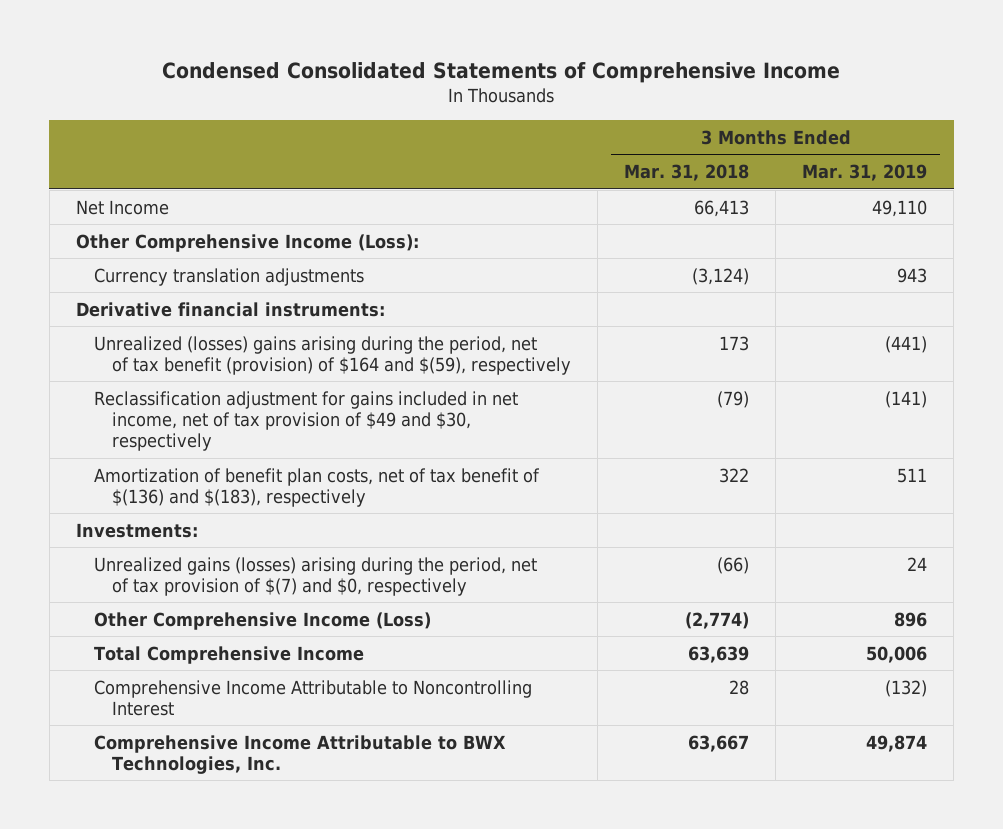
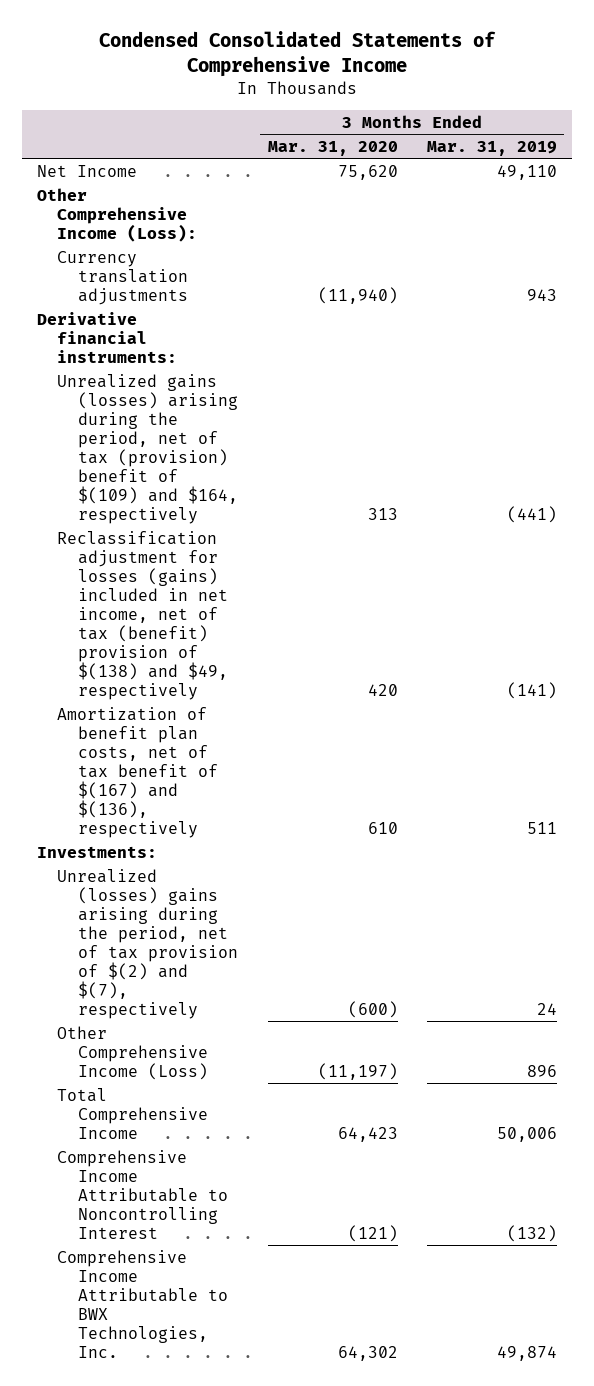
[624,164,750,182] Mar. 31, 2018 -> none
none -> [267,140,398,156] Mar. 31, 2020
[93,335,572,376] Unrealized (losses) gains arising during the period, net of tax benefit (provision) of $164 and $(59), respectively -> [57,373,239,524] Unrealized gains (losses) arising during the period, net of tax (provision) benefit of $(109) and $164, respectively
[93,390,518,452] Reclassification adjustment for gains included in net income, net of tax provision of $49 and $30, respectively -> [57,530,229,700] Reclassification adjustment for losses (gains) included in net income, net of tax (benefit) provision of $(138) and $49, respectively
[93,467,540,508] Amortization of benefit plan costs, net of tax benefit of $(136) and $(183), respectively -> [57,706,219,838] Amortization of benefit plan costs, net of tax benefit of $(167) and $(136), respectively
[93,556,537,597] Unrealized gains (losses) arising during the period, net of tax provision of $(7) and $0, respectively -> [57,868,239,1019] Unrealized (losses) gains arising during the period, net of tax provision of $(2) and $(7), respectively

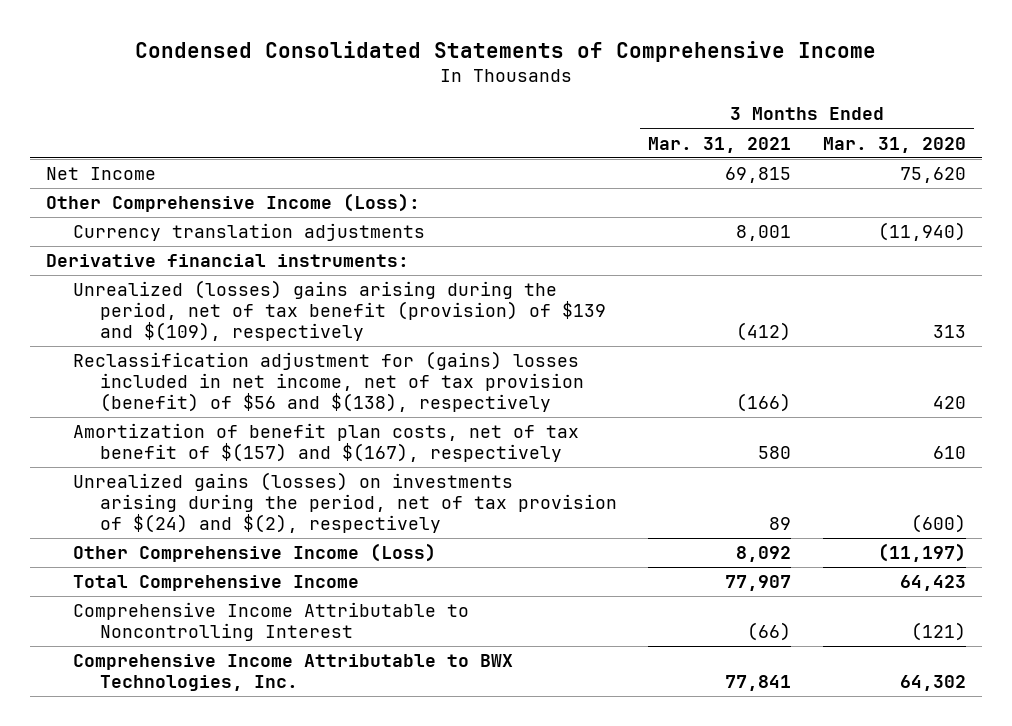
[426,140,557,156] Mar. 31, 2019 -> none
none -> [648,136,792,153] Mar. 31, 2021
[36,845,157,858] Investments: -> none
[57,373,239,524] Unrealized gains (losses) arising during the period, net of tax (provision) benefit of $(109) and $164, respectively -> [72,280,606,341] Unrealized (losses) gains arising during the period, net of tax benefit (provision) of $139 and $(109), respectively
[57,530,229,700] Reclassification adjustment for losses (gains) included in net income, net of tax (benefit) provision of $(138) and $49, respectively -> [72,351,584,412] Reclassification adjustment for (gains) losses included in net income, net of tax provision (benefit) of $56 and $(138), respectively
[57,706,219,838] Amortization of benefit plan costs, net of tax benefit of $(167) and $(136), respectively -> [72,423,579,462] Amortization of benefit plan costs, net of tax benefit of $(157) and $(167), respectively
[57,868,239,1019] Unrealized (losses) gains arising during the period, net of tax provision of $(2) and $(7), respectively -> [72,472,617,533] Unrealized gains (losses) on investments arising during the period, net of tax provision of $(24) and $(2), respectively

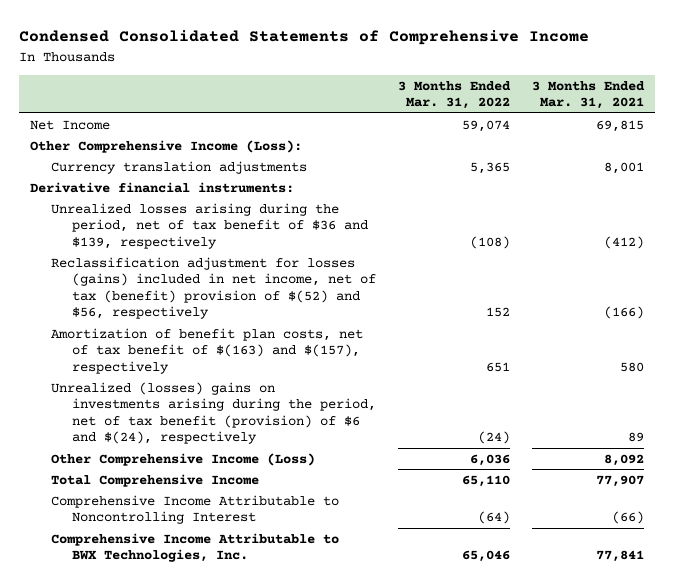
[822,136,966,153] Mar. 31, 2020 -> none
none -> [397,80,511,110] 3 Months Ended Mar. 31, 2022
[72,280,606,341] Unrealized (losses) gains arising during the period, net of tax benefit (provision) of $139 and $(109), respectively -> [50,202,368,249] Unrealized losses arising during the period, net of tax benefit of $36 and $139, respectively
[72,351,584,412] Reclassification adjustment for (gains) losses included in net income, net of tax provision (benefit) of $56 and $(138), respectively -> [50,256,376,320] Reclassification adjustment for losses (gains) included in net income, net of tax (benefit) provision of $(52) and $56, respectively
[72,423,579,462] Amortization of benefit plan costs, net of tax benefit of $(157) and $(167), respectively -> [50,327,363,374] Amortization of benefit plan costs, net of tax benefit of $(163) and $(157), respectively
[72,472,617,533] Unrealized gains (losses) on investments arising during the period, net of tax provision of $(24) and $(2), respectively -> [50,381,376,445] Unrealized (losses) gains on investments arising during the period, net of tax benefit (provision) of $6 and $(24), respectively

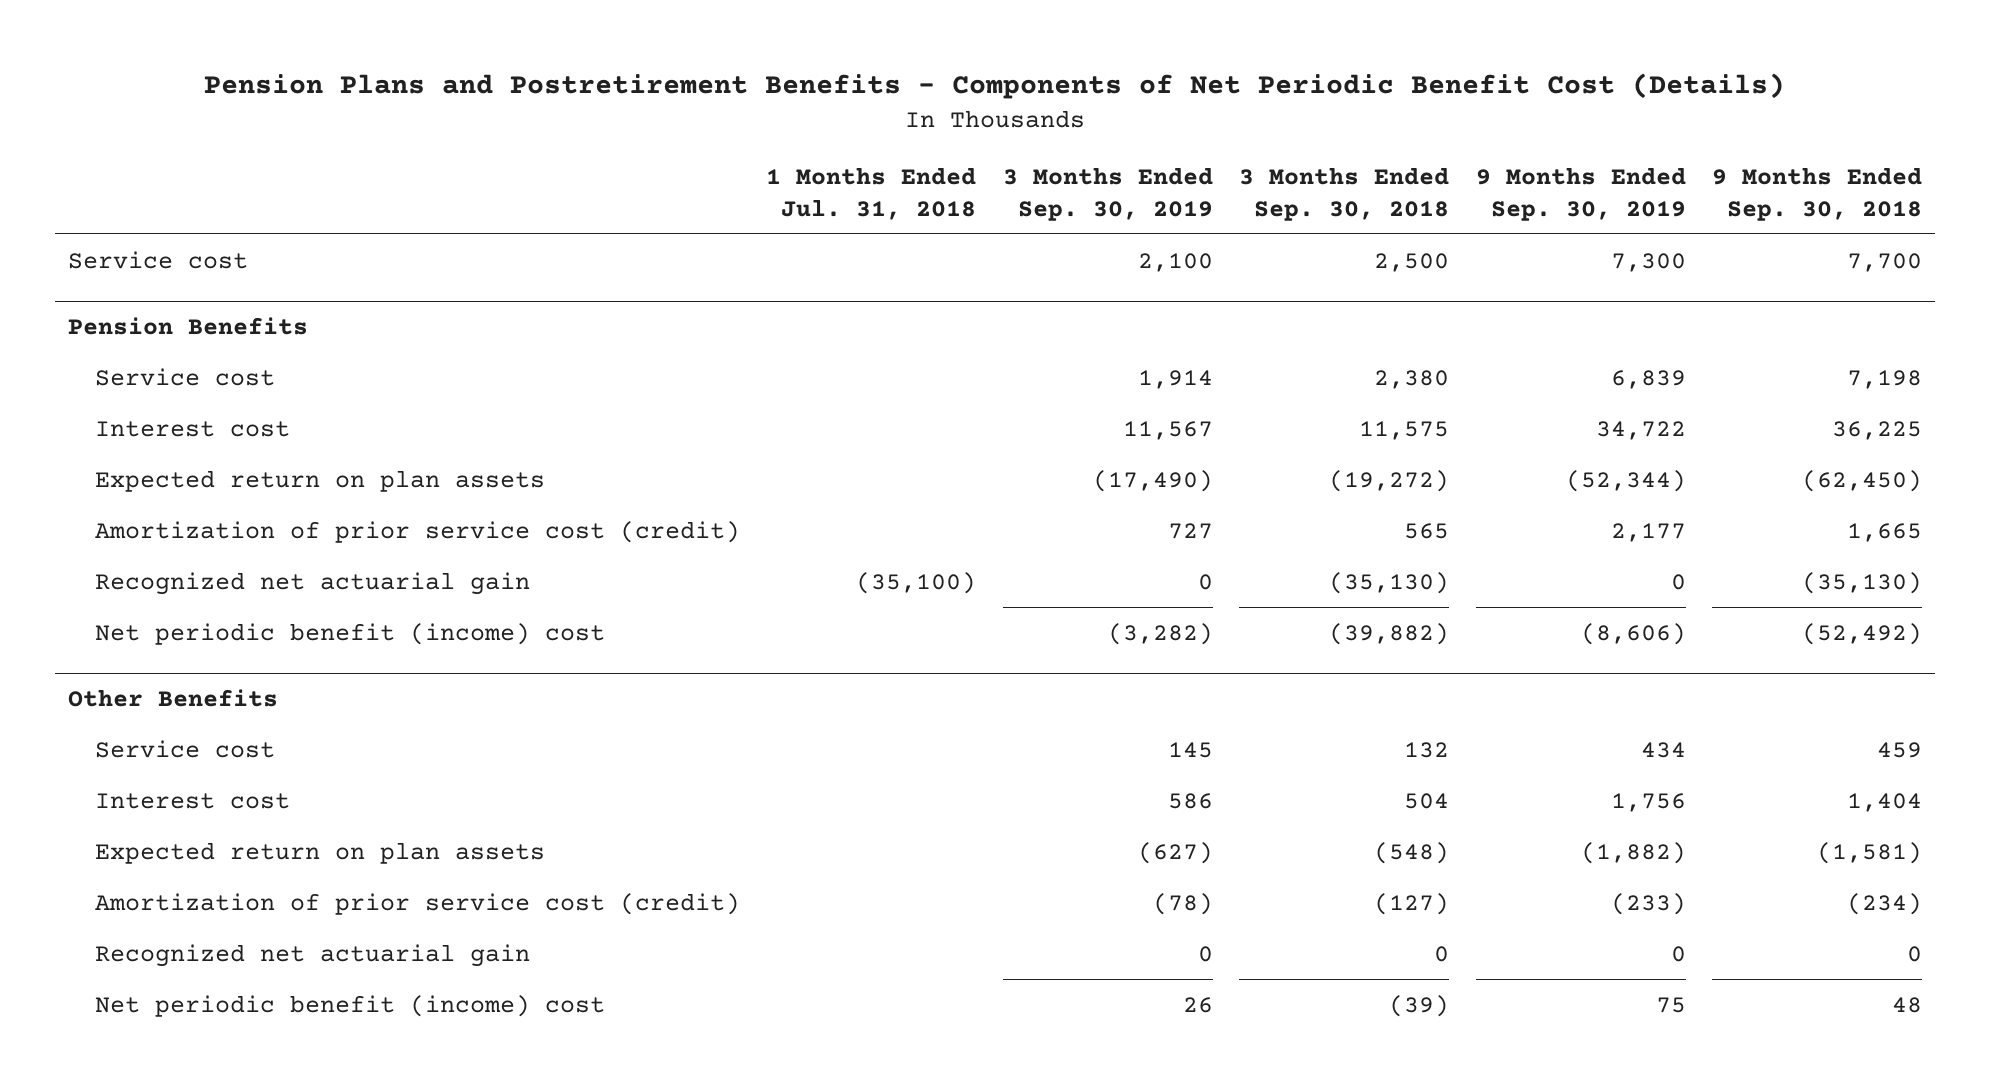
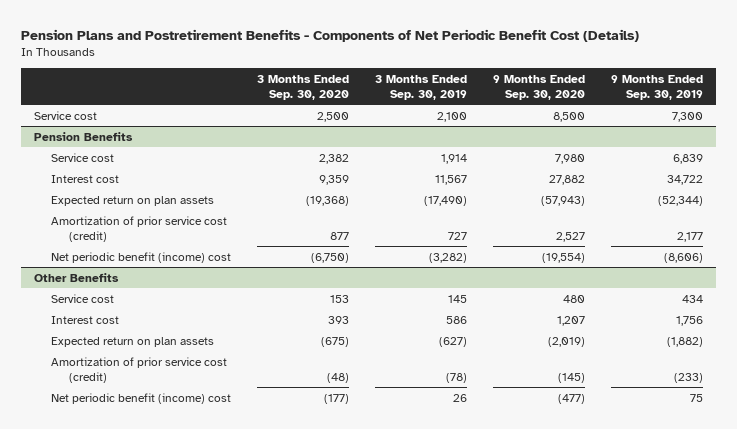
[766,167,977,220] 1 Months Ended Jul. 31, 2018 -> none
[1239,167,1450,221] 3 Months Ended Sep. 30, 2018 -> none
[1712,167,1923,221] 9 Months Ended Sep. 30, 2018 -> none
none -> [257,74,350,100] 3 Months Ended Sep. 30, 2020
none -> [492,74,585,100] 9 Months Ended Sep. 30, 2020
[94,571,530,595] Recognized net actuarial gain -> none
[94,943,530,967] Recognized net actuarial gain -> none

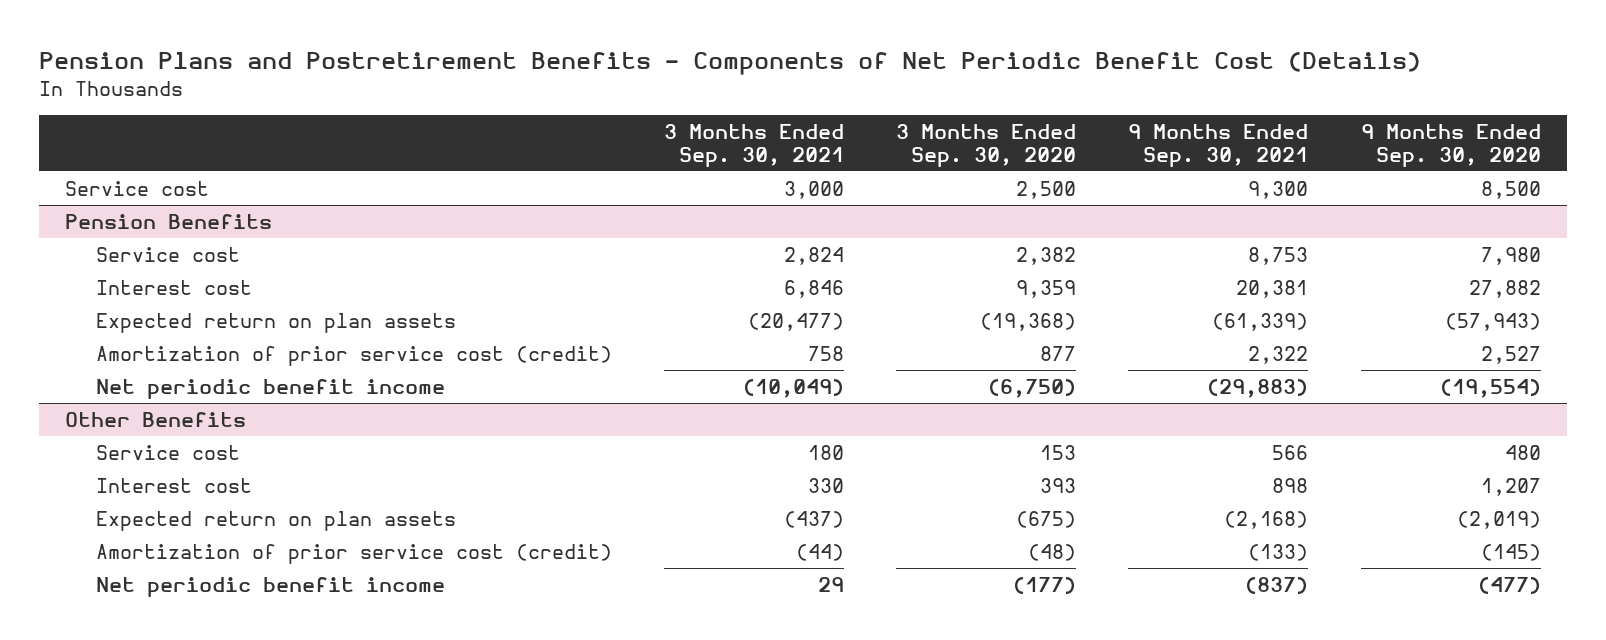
[375,74,468,100] 3 Months Ended Sep. 30, 2019 -> none
[610,74,703,100] 9 Months Ended Sep. 30, 2019 -> none
none -> [663,124,844,167] 3 Months Ended Sep. 30, 2021
none -> [1128,124,1309,167] 9 Months Ended Sep. 30, 2021
[51,251,232,263] Net periodic benefit (income) cost -> [95,378,445,399] Net periodic benefit income
[51,392,232,404] Net periodic benefit (income) cost -> [95,576,445,597] Net periodic benefit income

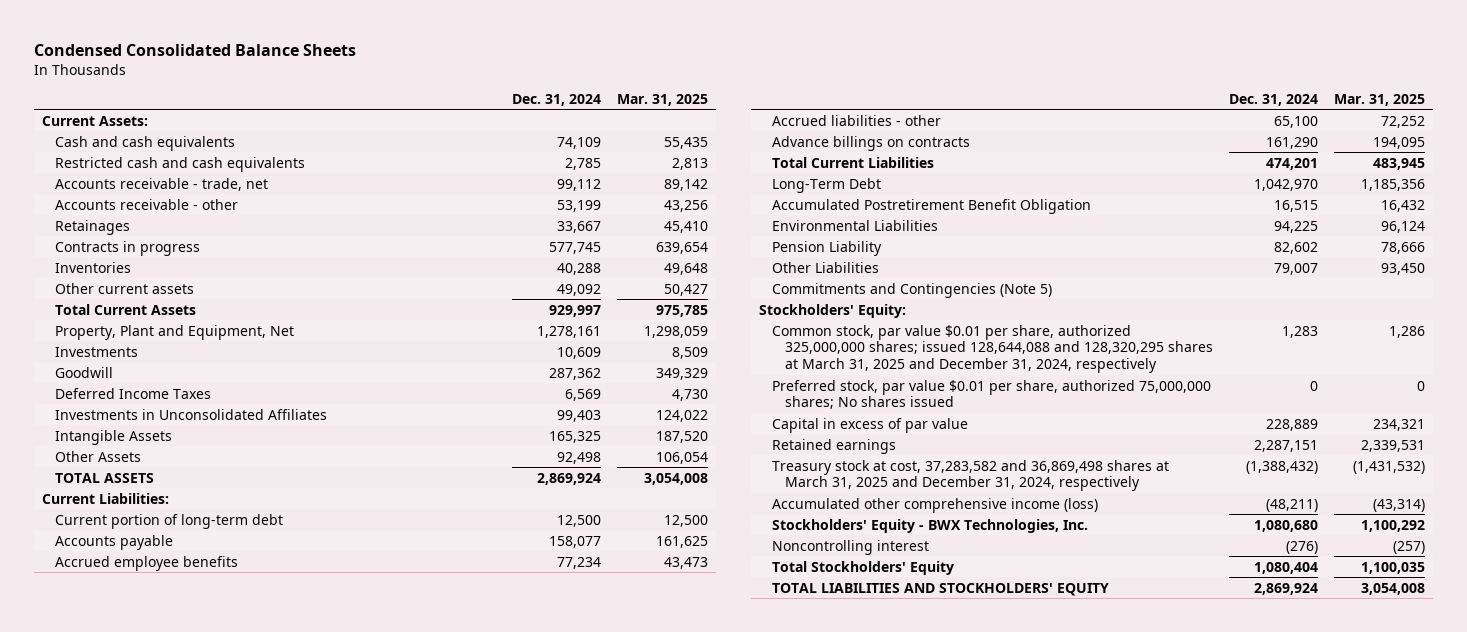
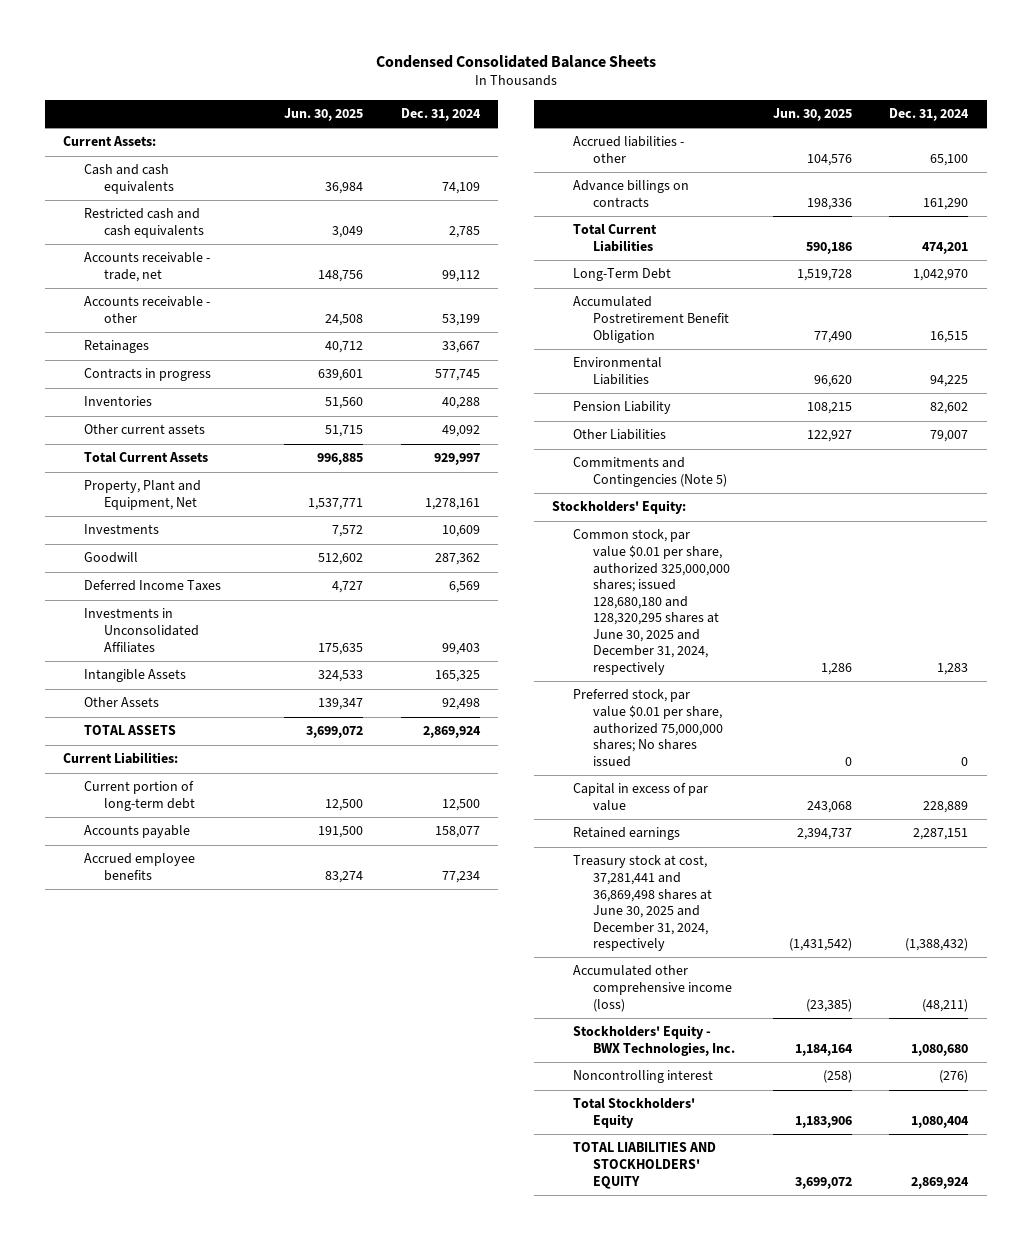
[617,93,709,106] Mar. 31, 2025 -> none
none -> [284,107,364,121] Jun. 30, 2025
[772,324,1214,374] Common stock, par value $0.01 per share, authorized 325,000,000 shares; issued 128,644,088 and 128,320,295 shares at March 31, 2025 and December 31, 2024, respectively -> [572,529,731,675] Common stock, par value $0.01 per share, authorized 325,000,000 shares; issued 128,680,180 and 128,320,295 shares at June 30, 2025 and December 31, 2024, respectively
[772,459,1170,492] Treasury stock at cost, 37,283,582 and 36,869,498 shares at March 31, 2025 and December 31, 2024, respectively -> [572,855,713,952] Treasury stock at cost, 37,281,441 and 36,869,498 shares at June 30, 2025 and December 31, 2024, respectively

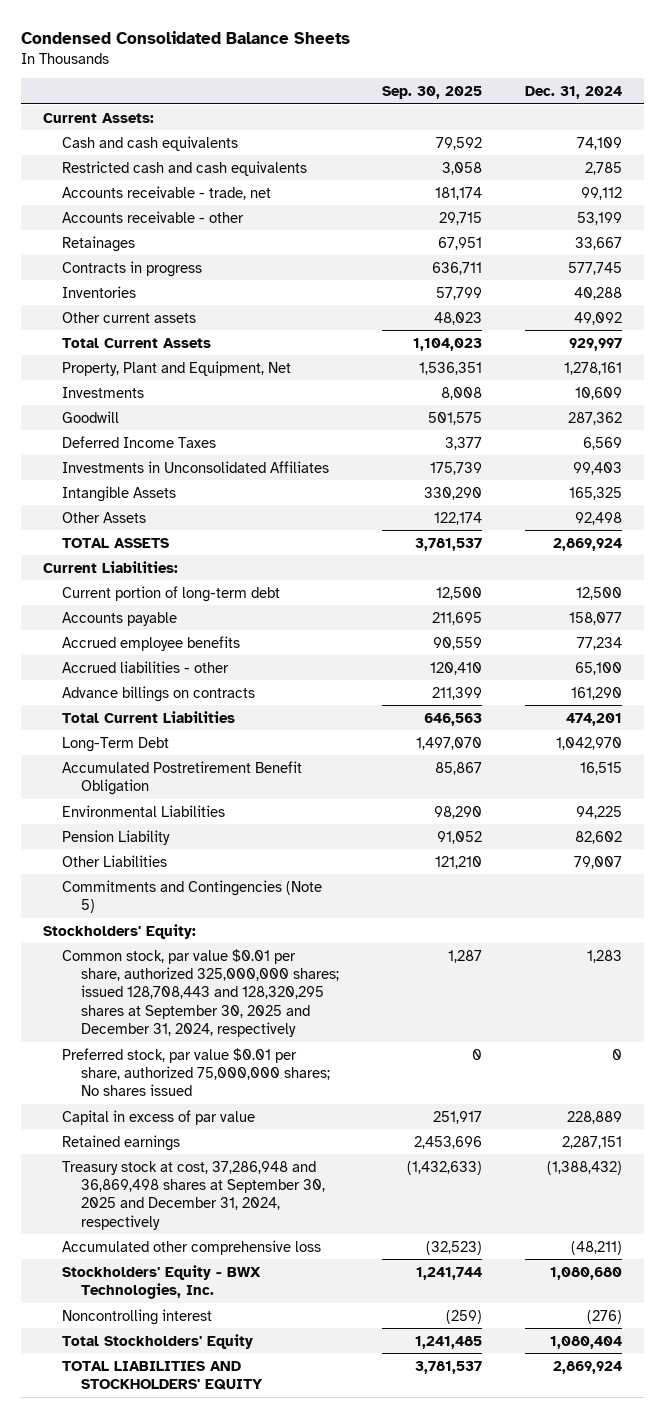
[284,107,364,121] Jun. 30, 2025 -> none
none -> [382,86,483,100] Sep. 30, 2025
[572,529,731,675] Common stock, par value $0.01 per share, authorized 325,000,000 shares; issued 128,680,180 and 128,320,295 shares at June 30, 2025 and December 31, 2024, respectively -> [61,948,340,1038] Common stock, par value $0.01 per share, authorized 325,000,000 shares; issued 128,708,443 and 128,320,295 shares at September 30, 2025 and December 31, 2024, respectively
[572,855,713,952] Treasury stock at cost, 37,281,441 and 36,869,498 shares at June 30, 2025 and December 31, 2024, respectively -> [61,1160,326,1230] Treasury stock at cost, 37,286,948 and 36,869,498 shares at September 30, 2025 and December 31, 2024, respectively
[572,965,733,1012] Accumulated other comprehensive income (loss) -> [61,1239,321,1255] Accumulated other comprehensive loss

